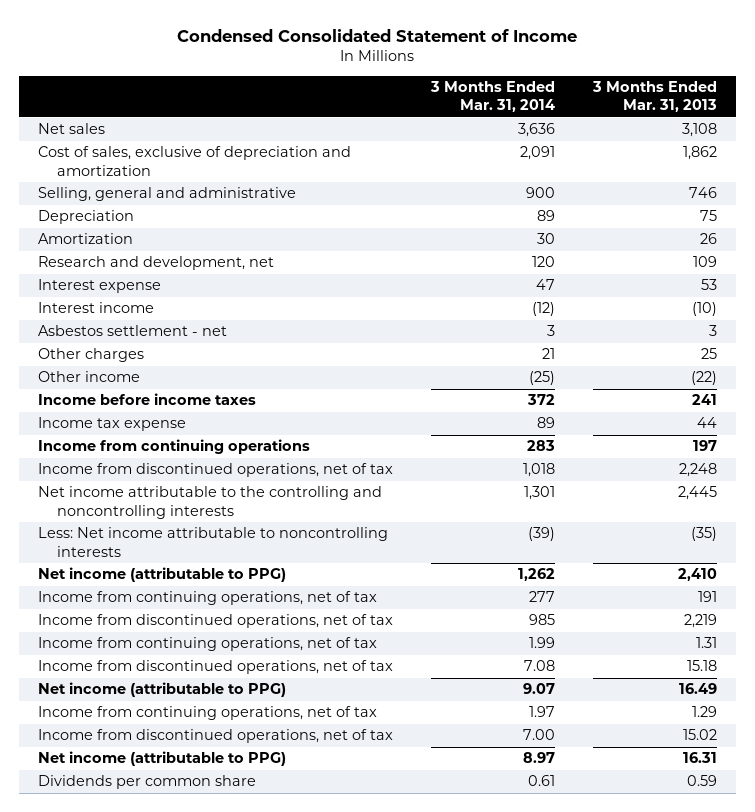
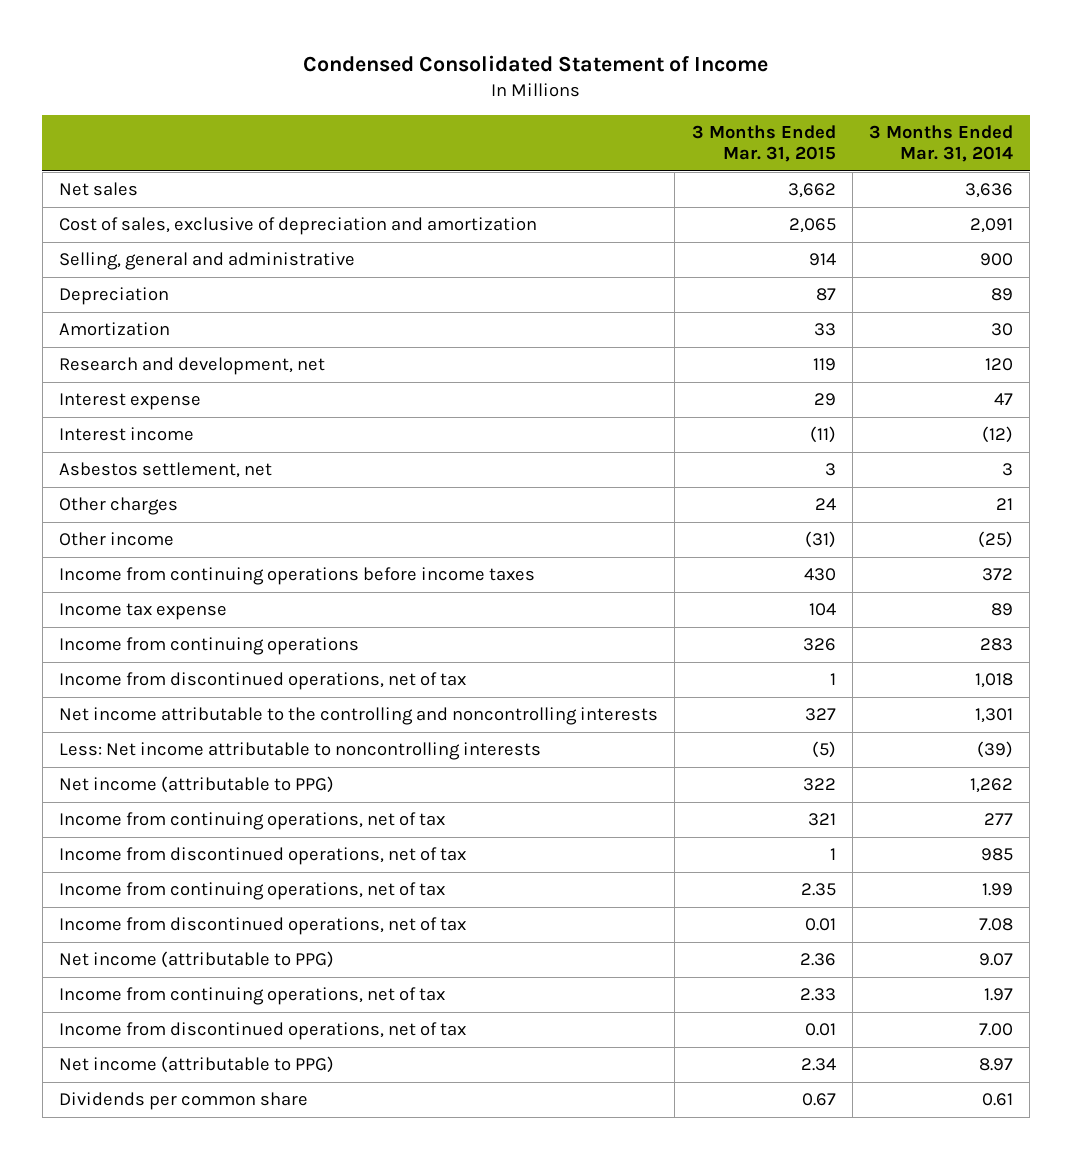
[591,81,717,113] 3 Months Ended Mar. 31, 2013 -> none
none -> [691,124,836,163] 3 Months Ended Mar. 31, 2015
[38,325,228,337] Asbestos settlement - net -> [59,462,273,479] Asbestos settlement, net
[38,393,257,406] Income before income taxes -> [59,567,536,586] Income from continuing operations before income taxes

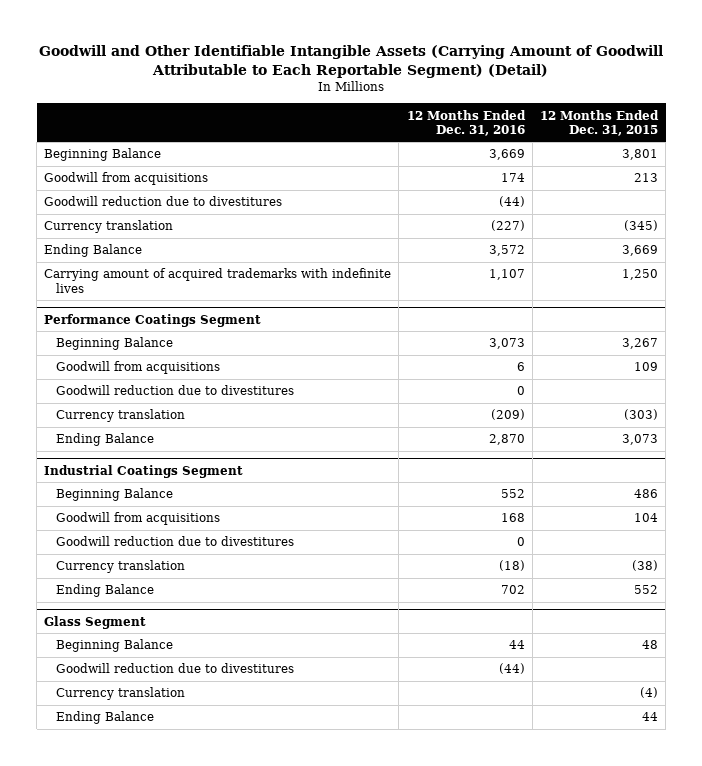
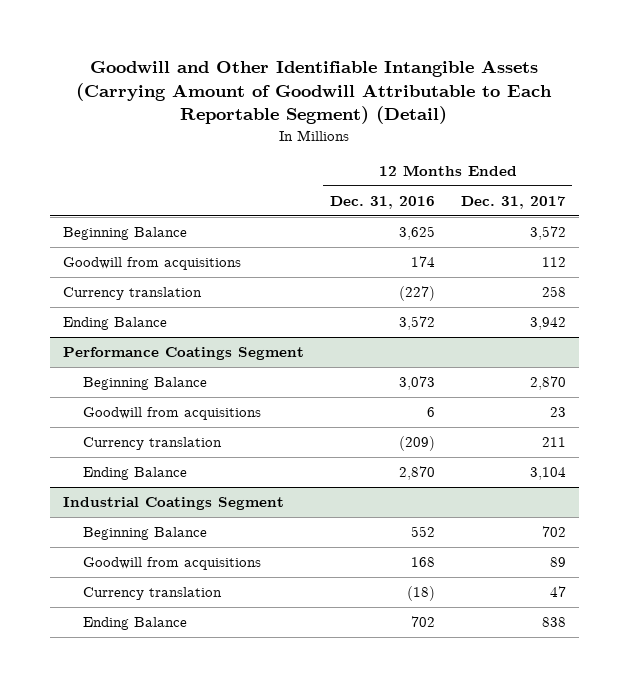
[539,109,659,137] 12 Months Ended Dec. 31, 2015 -> none
none -> [460,195,566,209] Dec. 31, 2017
[488,149,525,161] 3,669 -> [398,226,435,241] 3,625
[44,196,283,207] Goodwill reduction due to divestitures -> none
[44,268,392,293] Carrying amount of acquired trademarks with indefinite lives -> none
[56,385,295,396] Goodwill reduction due to divestitures -> none
[56,536,295,547] Goodwill reduction due to divestitures -> none
[44,615,147,629] Glass Segment -> none
[56,639,174,653] Beginning Balance -> none
[56,663,295,674] Goodwill reduction due to divestitures -> none
[56,687,186,701] Currency translation -> none
[56,711,155,725] Ending Balance -> none

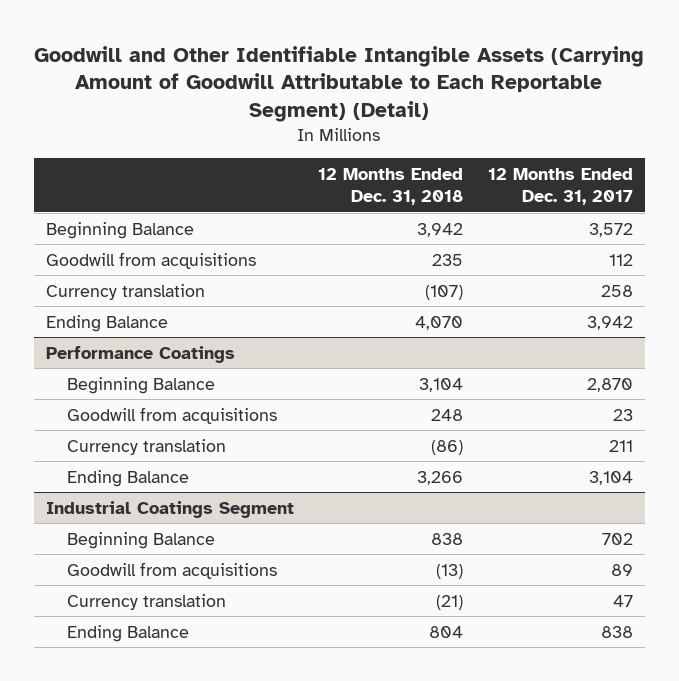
[329,195,435,209] Dec. 31, 2016 -> none
none -> [318,167,464,206] 12 Months Ended Dec. 31, 2018
[62,347,304,361] Performance Coatings Segment -> [46,345,236,363] Performance Coatings

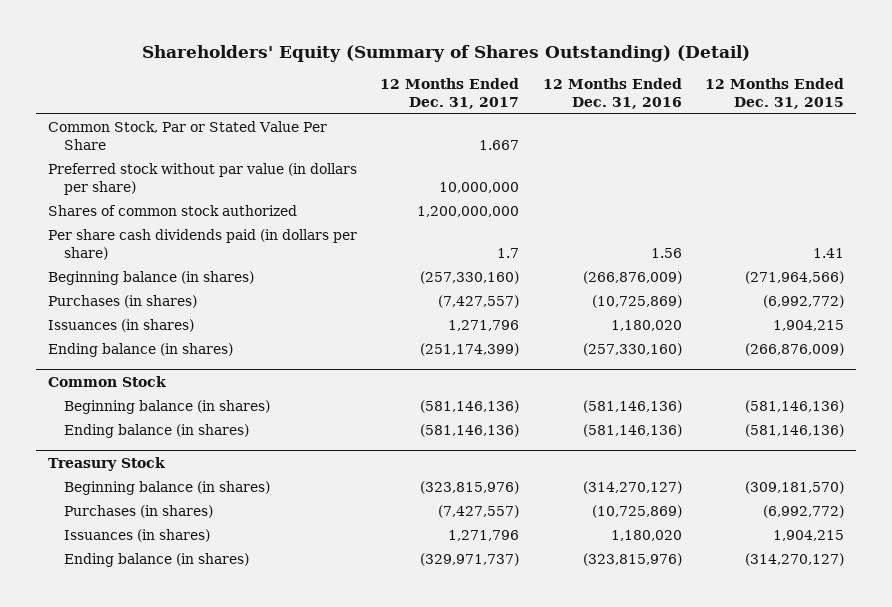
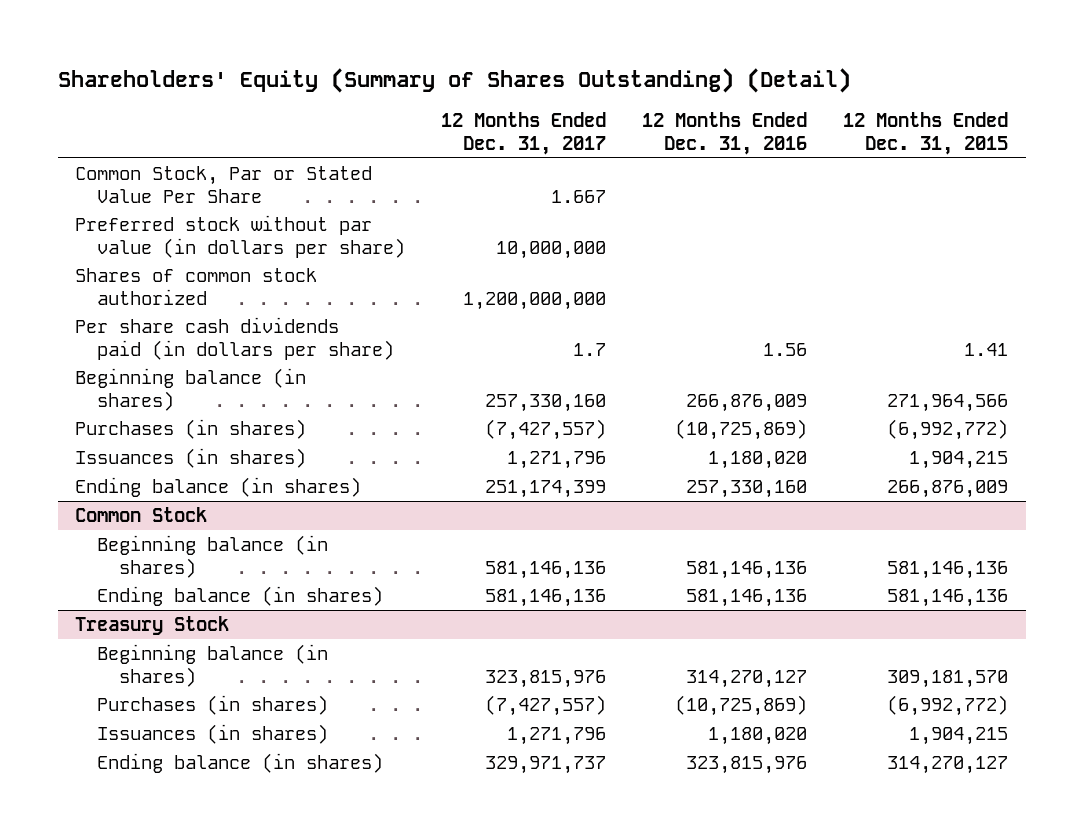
[420,271,520,285] (257,330,160) -> [485,393,607,412] 257,330,160
[582,271,682,285] (266,876,009) -> [686,393,808,412] 266,876,009
[744,271,844,285] (271,964,566) -> [887,393,1009,412] 271,964,566
[420,343,520,357] (251,174,399) -> [485,480,607,499] 251,174,399
[582,343,682,357] (257,330,160) -> [686,480,808,499] 257,330,160
[744,343,844,357] (266,876,009) -> [887,480,1009,499] 266,876,009
[420,400,520,414] (581,146,136) -> [485,560,607,579] 581,146,136
[582,400,682,414] (581,146,136) -> [686,560,808,579] 581,146,136
[744,400,844,414] (581,146,136) -> [887,560,1009,579] 581,146,136
[420,424,520,438] (581,146,136) -> [485,589,607,608] 581,146,136
[582,424,682,438] (581,146,136) -> [686,589,808,608] 581,146,136
[744,424,844,438] (581,146,136) -> [887,589,1009,608] 581,146,136
[420,481,520,495] (323,815,976) -> [485,669,607,688] 323,815,976
[582,481,682,495] (314,270,127) -> [686,669,808,688] 314,270,127
[744,481,844,495] (309,181,570) -> [887,669,1009,688] 309,181,570
[420,553,520,567] (329,971,737) -> [485,756,607,775] 329,971,737
[582,553,682,567] (323,815,976) -> [686,756,808,775] 323,815,976
[744,553,844,567] (314,270,127) -> [887,756,1009,775] 314,270,127

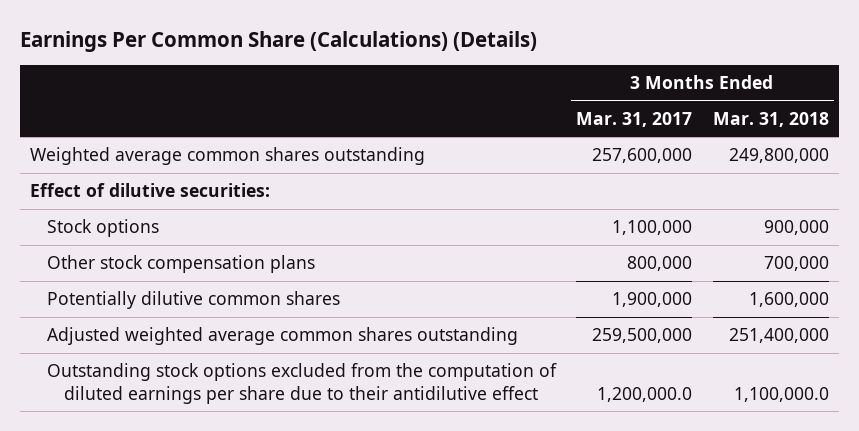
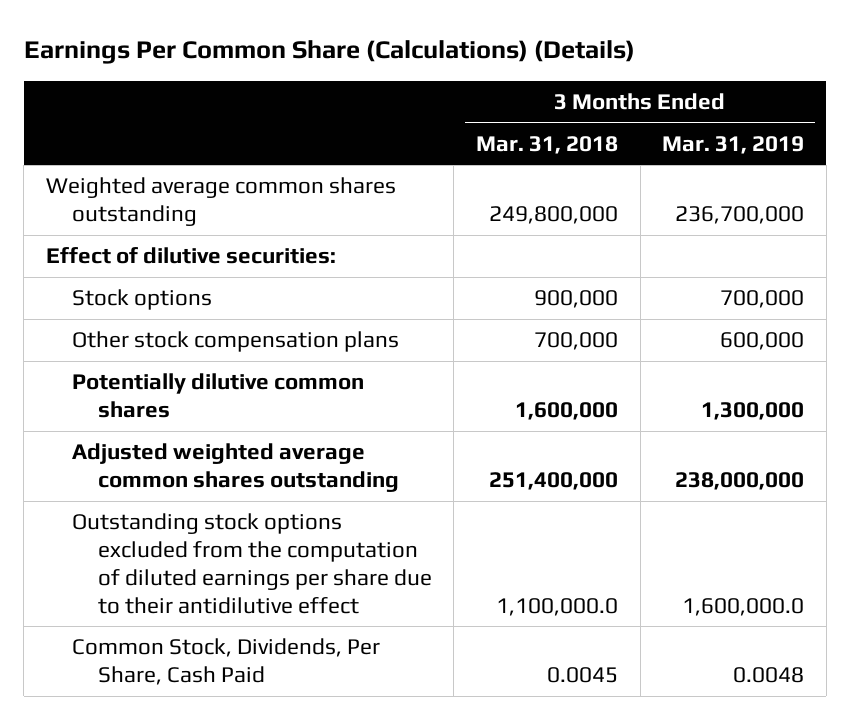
[576,111,693,127] Mar. 31, 2017 -> none
none -> [662,135,805,154] Mar. 31, 2019
none -> [71,638,380,685] Common Stock, Dividends, Per Share, Cash Paid

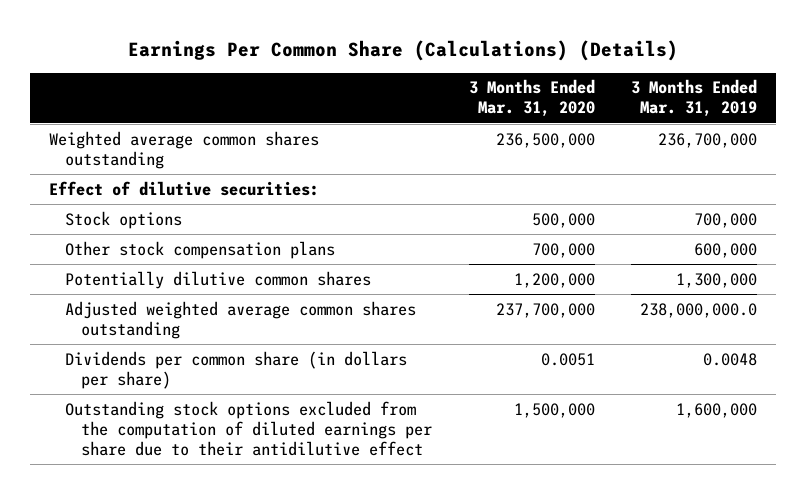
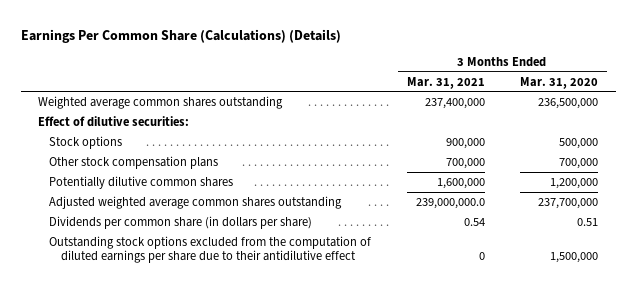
[631,79,758,118] 3 Months Ended Mar. 31, 2019 -> none
none -> [406,76,485,89] Mar. 31, 2021
[540,352,595,366] 0.0051 -> [577,217,599,226] 0.51

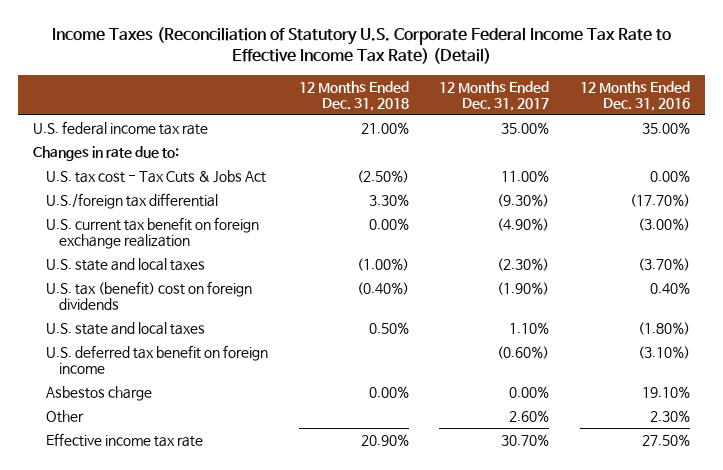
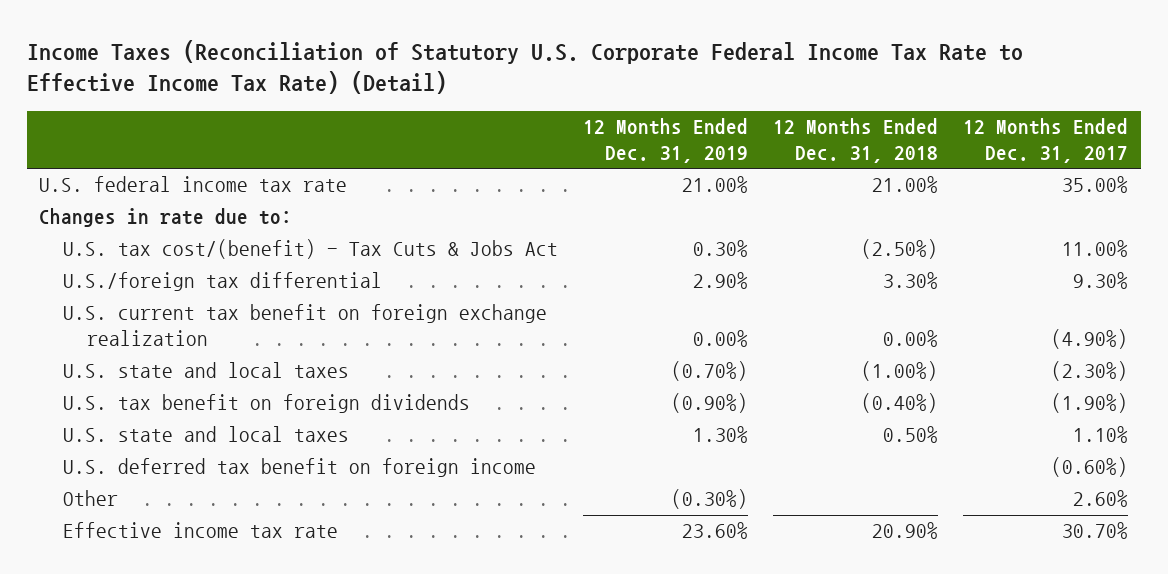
[579,80,690,111] 12 Months Ended Dec. 31, 2016 -> none
none -> [583,118,749,164] 12 Months Ended Dec. 31, 2019
[46,169,267,183] U.S. tax cost - Tax Cuts & Jobs Act -> [63,239,559,260] U.S. tax cost/(benefit) - Tax Cuts & Jobs Act
[497,193,550,207] (9.30%) -> [1073,272,1129,290] 9.30%
[46,280,253,310] U.S. tax (benefit) cost on foreign dividends -> [63,394,471,414] U.S. tax benefit on foreign dividends
[46,385,153,401] Asbestos charge -> none

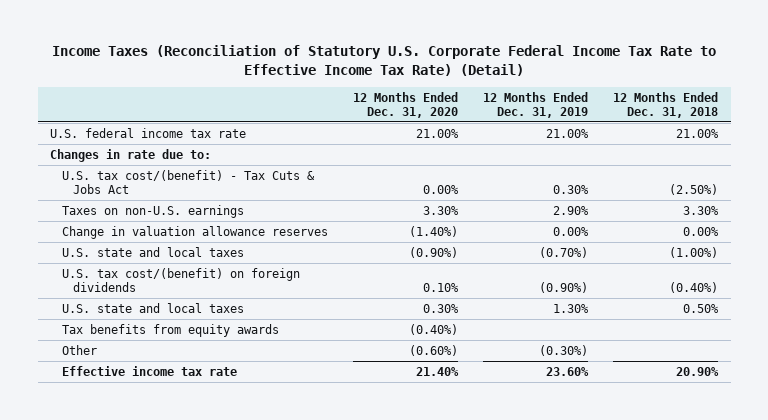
[963,118,1129,164] 12 Months Ended Dec. 31, 2017 -> none
none -> [352,91,458,118] 12 Months Ended Dec. 31, 2020
[63,272,383,292] U.S./foreign tax differential -> [61,205,244,219] Taxes on non-U.S. earnings
[63,304,548,347] U.S. current tax benefit on foreign exchange realization -> [61,226,328,240] Change in valuation allowance reserves
[63,394,471,414] U.S. tax benefit on foreign dividends -> [61,268,300,292] U.S. tax cost/(benefit) on foreign dividends
[63,458,537,478] U.S. deferred tax benefit on foreign income -> [61,324,279,338] Tax benefits from equity awards

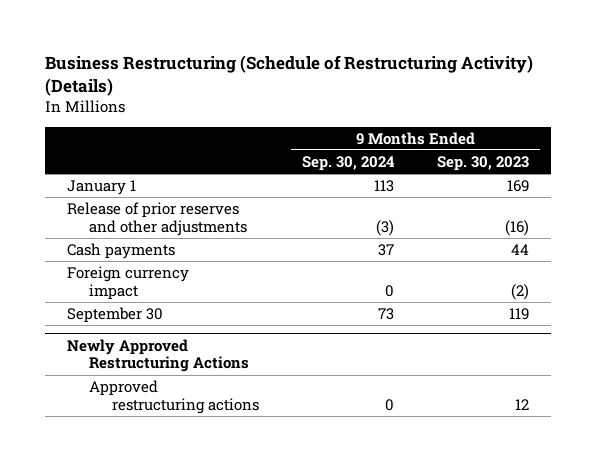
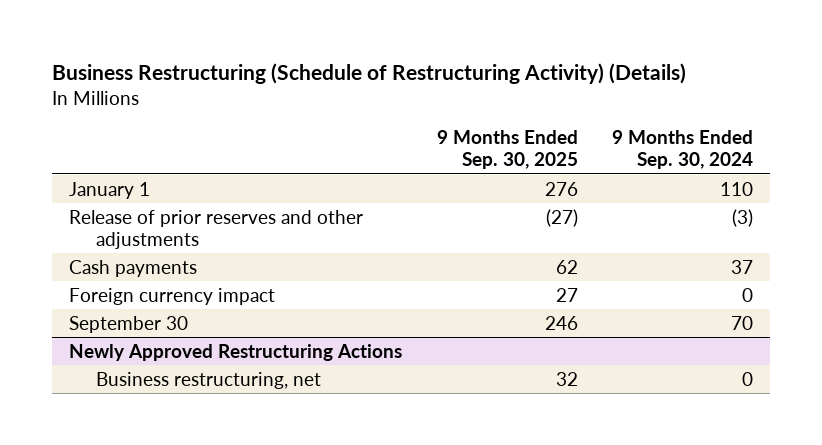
[437,155,530,171] Sep. 30, 2023 -> none
none -> [436,130,578,170] 9 Months Ended Sep. 30, 2025
[373,180,394,193] 113 -> [720,181,754,196] 110
[377,308,394,321] 73 -> [731,315,754,330] 70
[89,380,259,414] Approved restructuring actions -> [96,371,322,389] Business restructuring, net

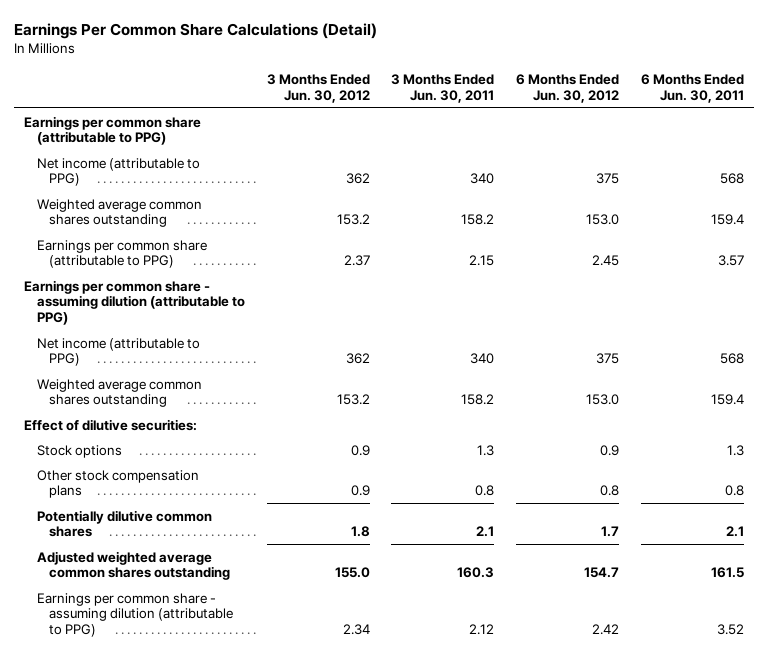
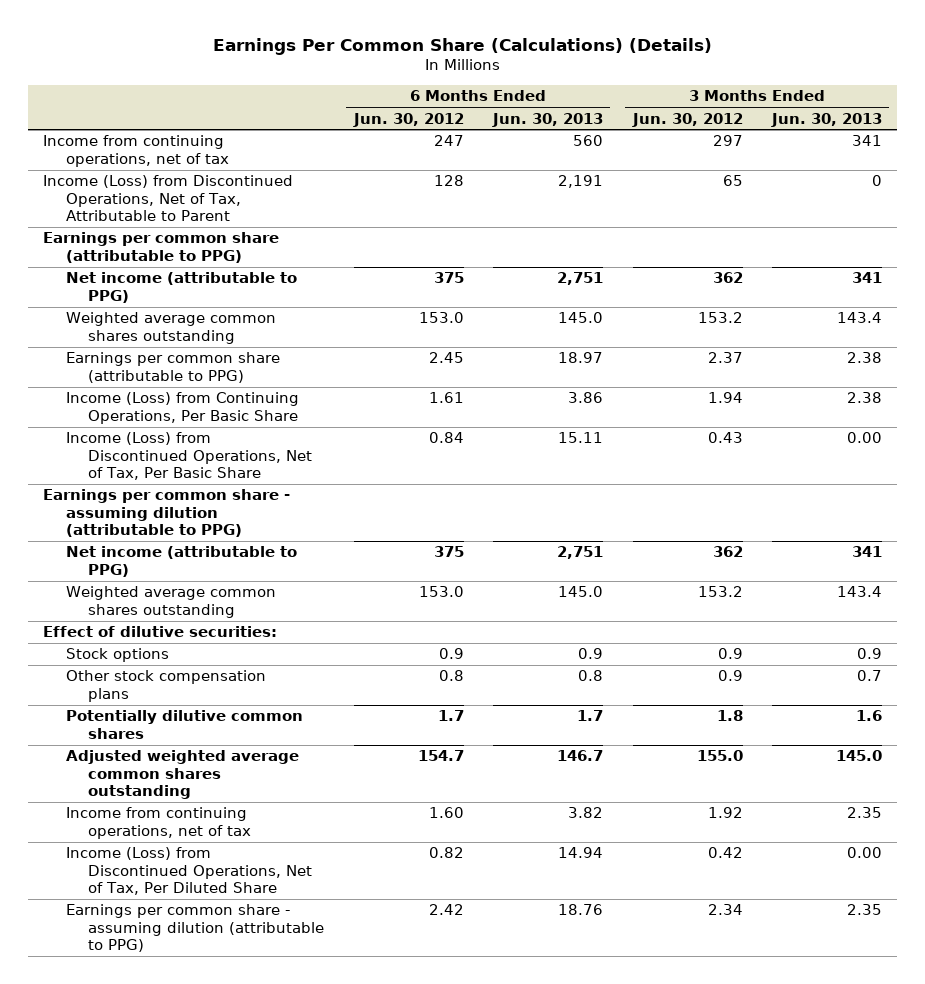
[13,22,377,39] Earnings Per Common Share Calculations (Detail) -> [212,37,712,55] Earnings Per Common Share (Calculations) (Details)
[391,73,495,103] 3 Months Ended Jun. 30, 2011 -> none
[640,73,744,103] 6 Months Ended Jun. 30, 2011 -> none
none -> [492,112,604,127] Jun. 30, 2013
none -> [770,112,882,127] Jun. 30, 2013
none -> [43,135,229,167] Income from continuing operations, net of tax
none -> [43,175,294,222] Income (Loss) from Discontinued Operations, Net of Tax, Attributable to Parent
none -> [65,392,299,424] Income (Loss) from Continuing Operations, Per Basic Share
none -> [65,432,313,481] Income (Loss) from Discontinued Operations, Net of Tax, Per Basic Share
none -> [65,807,252,839] Income from continuing operations, net of tax
none -> [65,847,313,896] Income (Loss) from Discontinued Operations, Net of Tax, Per Diluted Share

